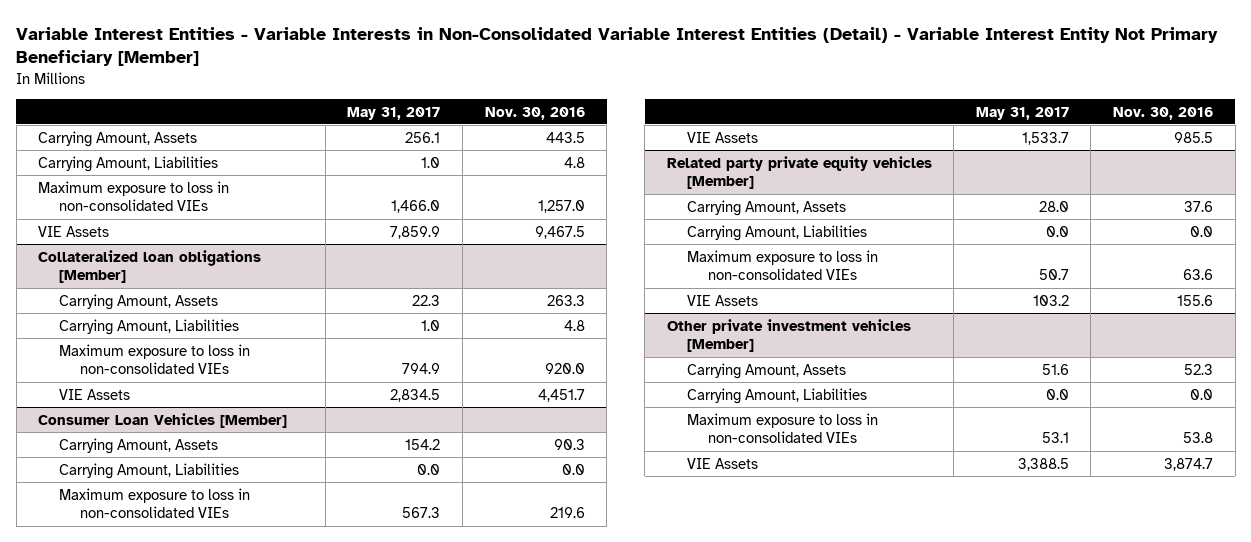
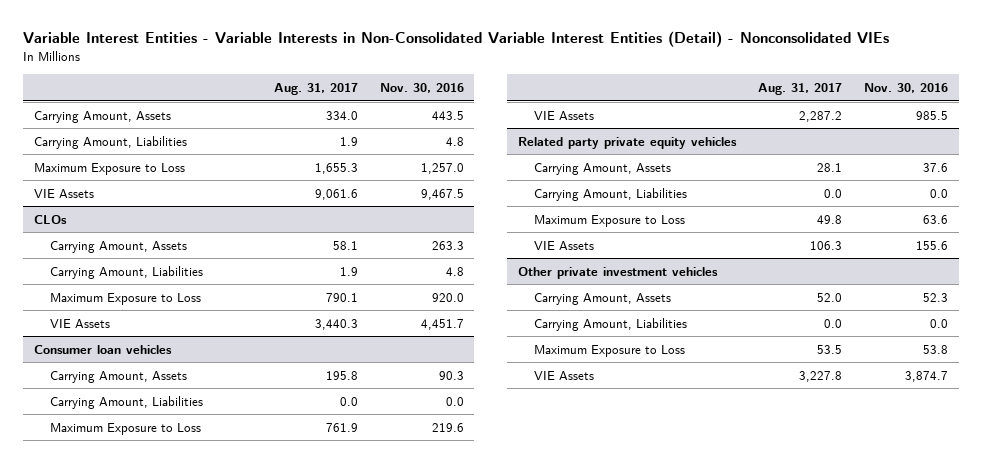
[16,26,1219,67] Variable Interest Entities - Variable Interests in Non-Consolidated Variable Interest Entities (Detail) - Variable Interest Entity Not Primary Beneficiary [Member] -> [23,31,890,48] Variable Interest Entities - Variable Interests in Non-Consolidated Variable Interest Entities (Detail) - Nonconsolidated VIEs
[347,106,441,120] May 31, 2017 -> none
none -> [273,82,358,95] Aug. 31, 2017
[38,180,230,212] Maximum exposure to loss in non-consolidated VIEs -> [33,162,185,175] Maximum Exposure to Loss
[38,249,262,284] Collateralized loan obligations [Member] -> [33,214,67,224] CLOs
[59,343,251,375] Maximum exposure to loss in non-consolidated VIEs -> [49,292,201,305] Maximum Exposure to Loss
[38,412,288,428] Consumer Loan Vehicles [Member] -> [33,344,172,354] Consumer loan vehicles
[59,487,251,519] Maximum exposure to loss in non-consolidated VIEs -> [49,422,201,435] Maximum Exposure to Loss
[666,155,932,190] Related party private equity vehicles [Member] -> [518,136,738,149] Related party private equity vehicles
[687,249,879,281] Maximum exposure to loss in non-consolidated VIEs -> [533,214,685,227] Maximum Exposure to Loss
[666,318,911,353] Other private investment vehicles [Member] -> [518,266,719,279] Other private investment vehicles
[687,412,879,444] Maximum exposure to loss in non-consolidated VIEs -> [533,344,685,357] Maximum Exposure to Loss

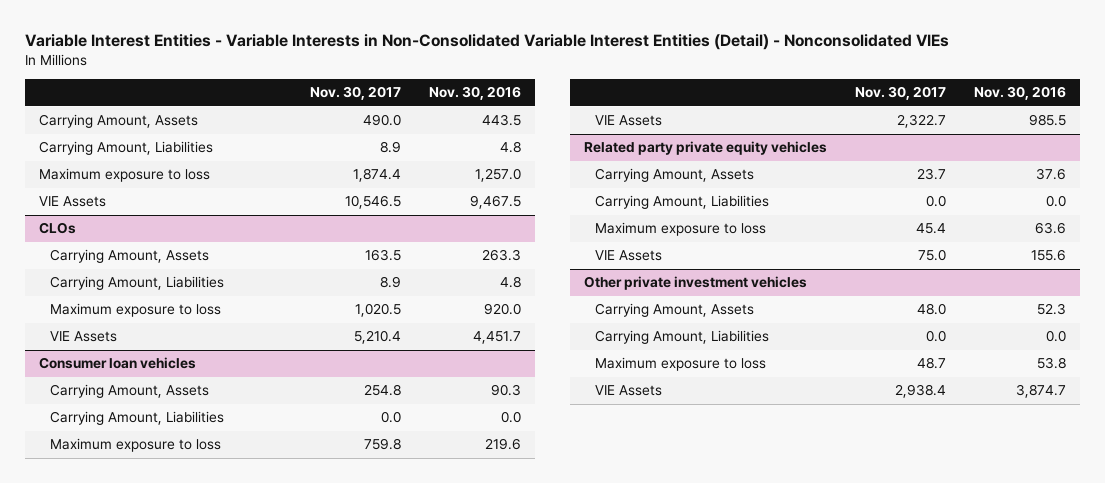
[273,82,358,95] Aug. 31, 2017 -> none
none -> [310,86,402,101] Nov. 30, 2017
[33,162,185,175] Maximum Exposure to Loss -> [38,168,210,183] Maximum exposure to loss
[49,292,201,305] Maximum Exposure to Loss -> [49,303,221,318] Maximum exposure to loss
[49,422,201,435] Maximum Exposure to Loss -> [49,438,221,453] Maximum exposure to loss
[533,214,685,227] Maximum Exposure to Loss -> [594,222,766,237] Maximum exposure to loss
[533,344,685,357] Maximum Exposure to Loss -> [594,357,766,372] Maximum exposure to loss

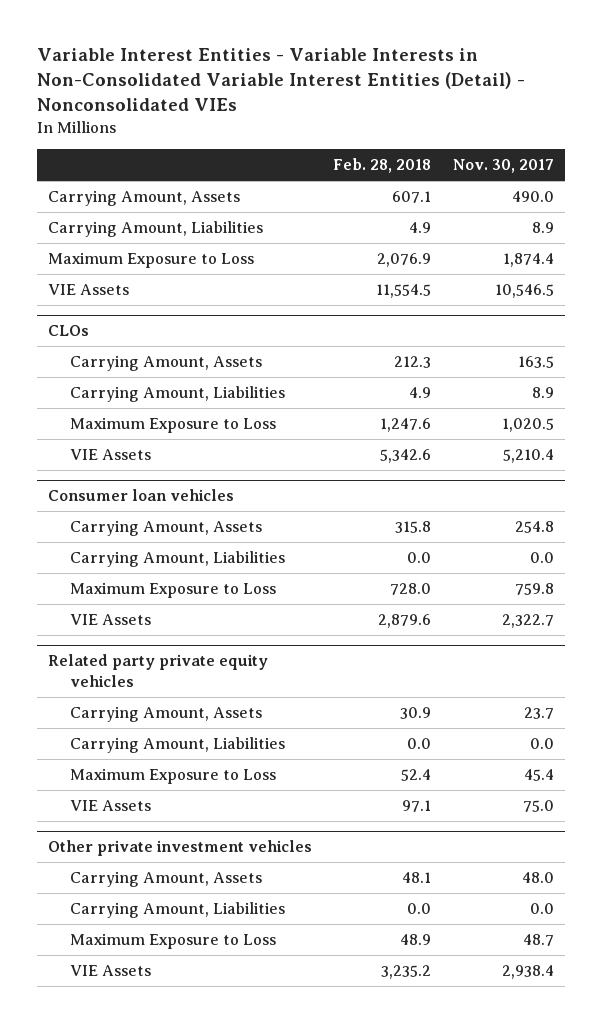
[429,86,522,101] Nov. 30, 2016 -> none
none -> [333,158,432,174] Feb. 28, 2018
[38,168,210,183] Maximum exposure to loss -> [47,252,254,269] Maximum Exposure to Loss
[49,303,221,318] Maximum exposure to loss -> [70,417,277,434] Maximum Exposure to Loss
[49,438,221,453] Maximum exposure to loss -> [70,582,277,599] Maximum Exposure to Loss
[594,222,766,237] Maximum exposure to loss -> [70,768,277,785] Maximum Exposure to Loss
[594,357,766,372] Maximum exposure to loss -> [70,933,277,950] Maximum Exposure to Loss

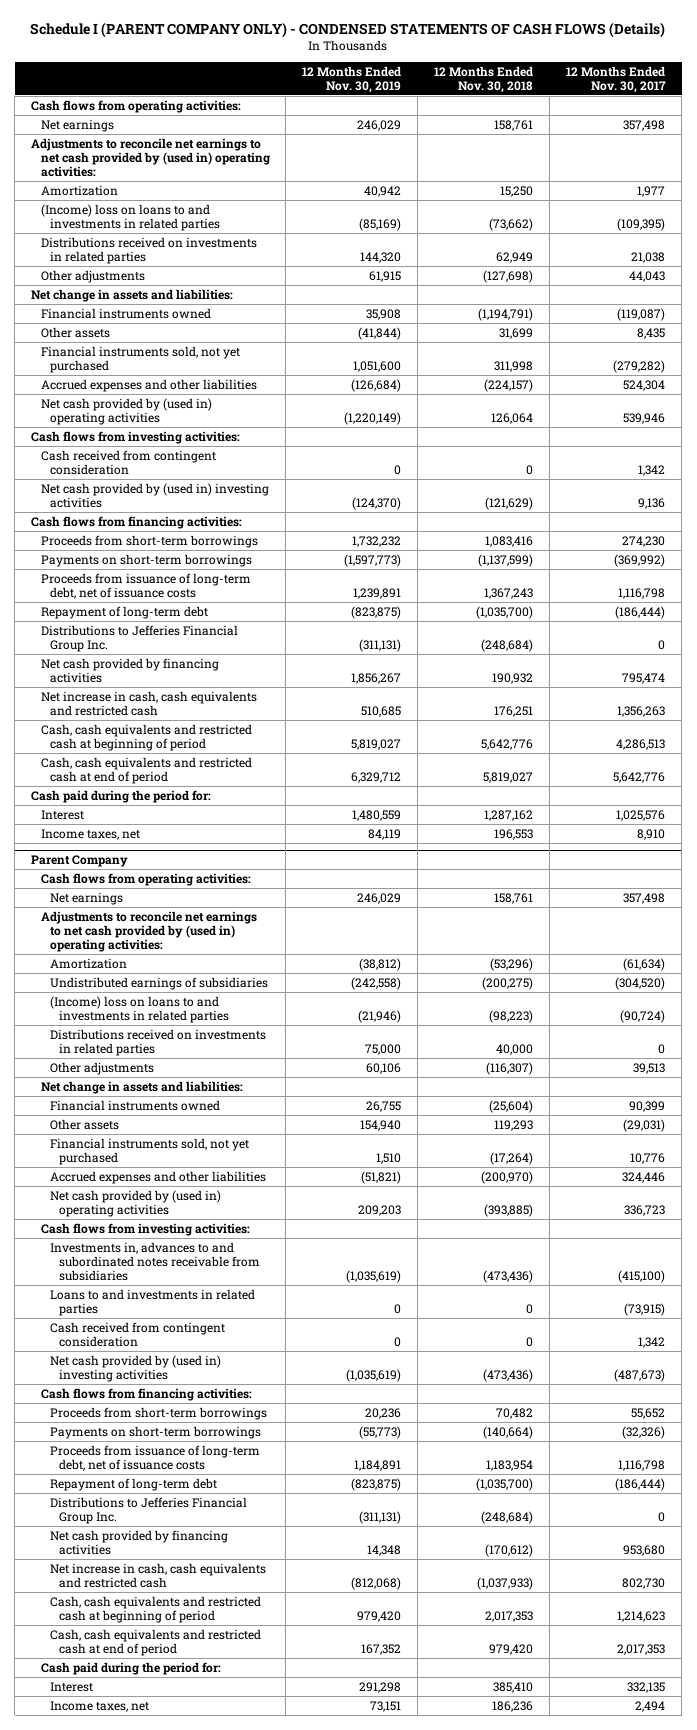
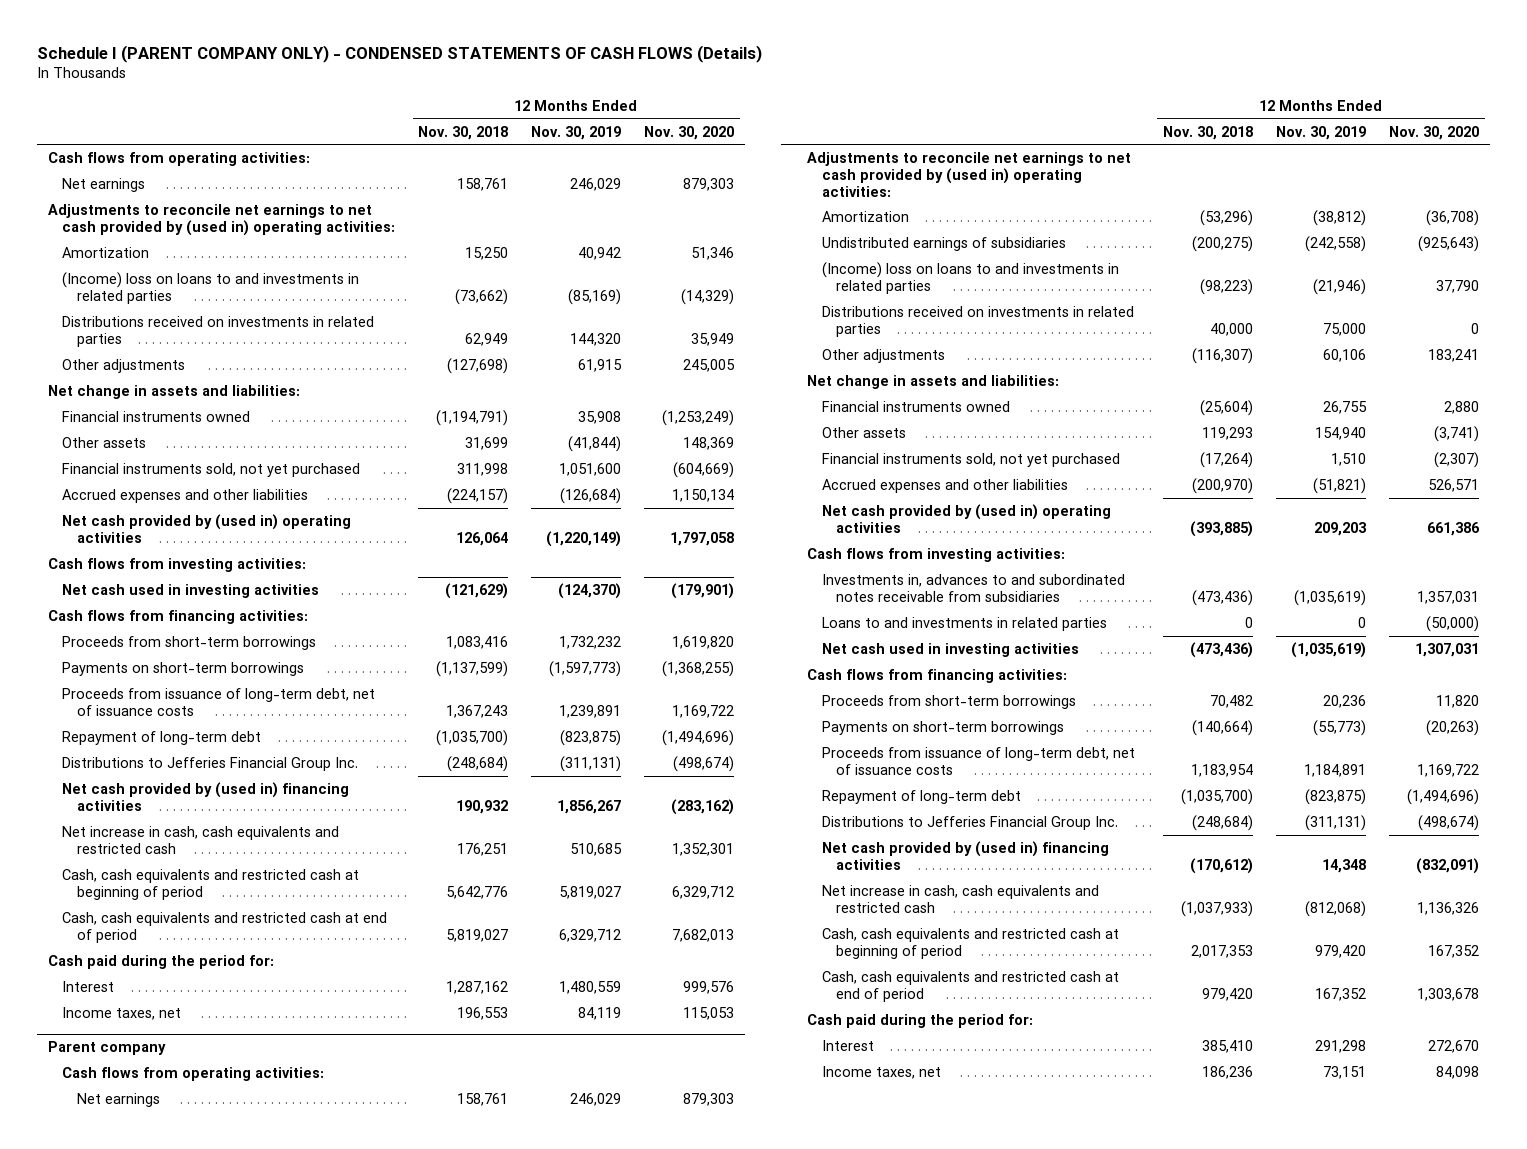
[566,65,667,93] 12 Months Ended Nov. 30, 2017 -> none
none -> [643,125,734,140] Nov. 30, 2020
[40,449,216,475] Cash received from contingent consideration -> none
[40,482,269,508] Net cash provided by (used in) investing activities -> [62,583,320,598] Net cash used in investing activities
[40,657,219,683] Net cash provided by financing activities -> [62,781,350,811] Net cash provided by (used in) financing activities
[31,854,129,867] Parent Company -> [47,1041,166,1056] Parent company
[49,1321,225,1347] Cash received from contingent consideration -> none
[49,1354,221,1382] Net cash provided by (used in) investing activities -> [821,642,1079,657] Net cash used in investing activities
[49,1529,228,1555] Net cash provided by financing activities -> [821,840,1109,870] Net cash provided by (used in) financing activities

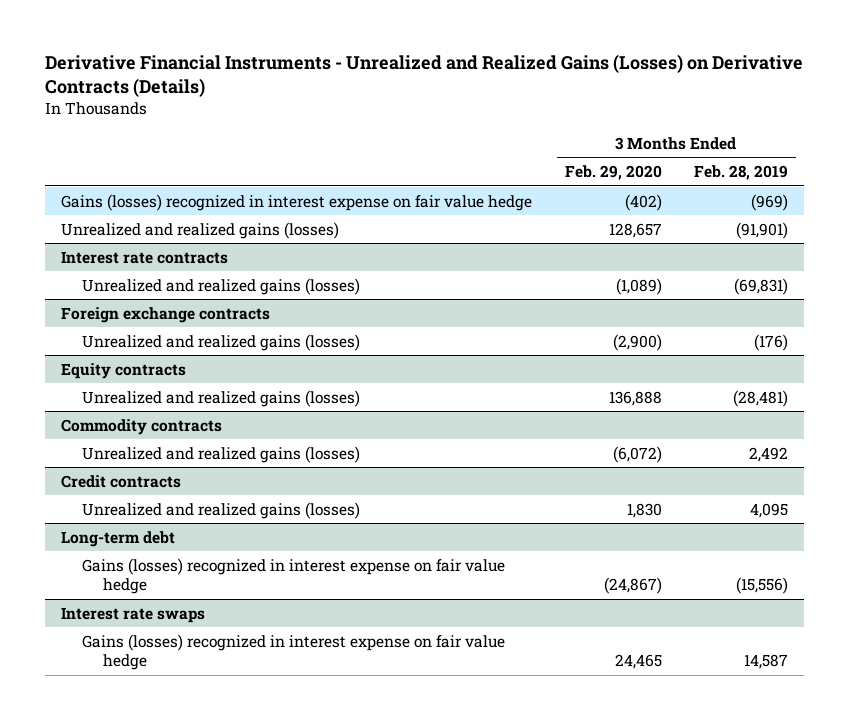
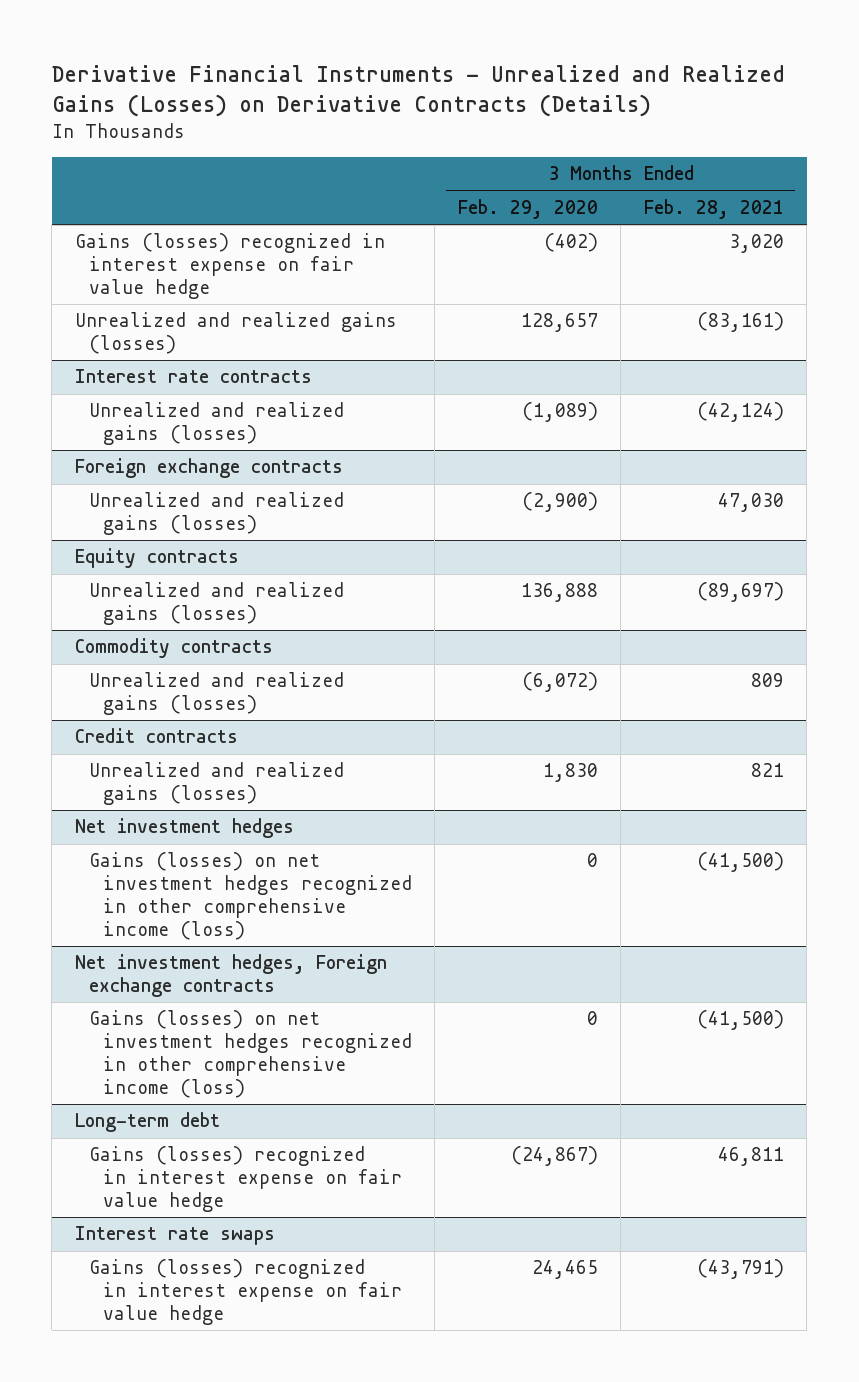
[694,165,789,181] Feb. 28, 2019 -> none
none -> [643,199,784,220] Feb. 28, 2021
none -> [75,818,295,839] Net investment hedges
none -> [88,852,412,940] Gains (losses) on net investment hedges recognized in other comprehensive income (loss)
none -> [75,954,388,998] Net investment hedges, Foreign exchange contracts
none -> [88,1010,412,1098] Gains (losses) on net investment hedges recognized in other comprehensive income (loss)

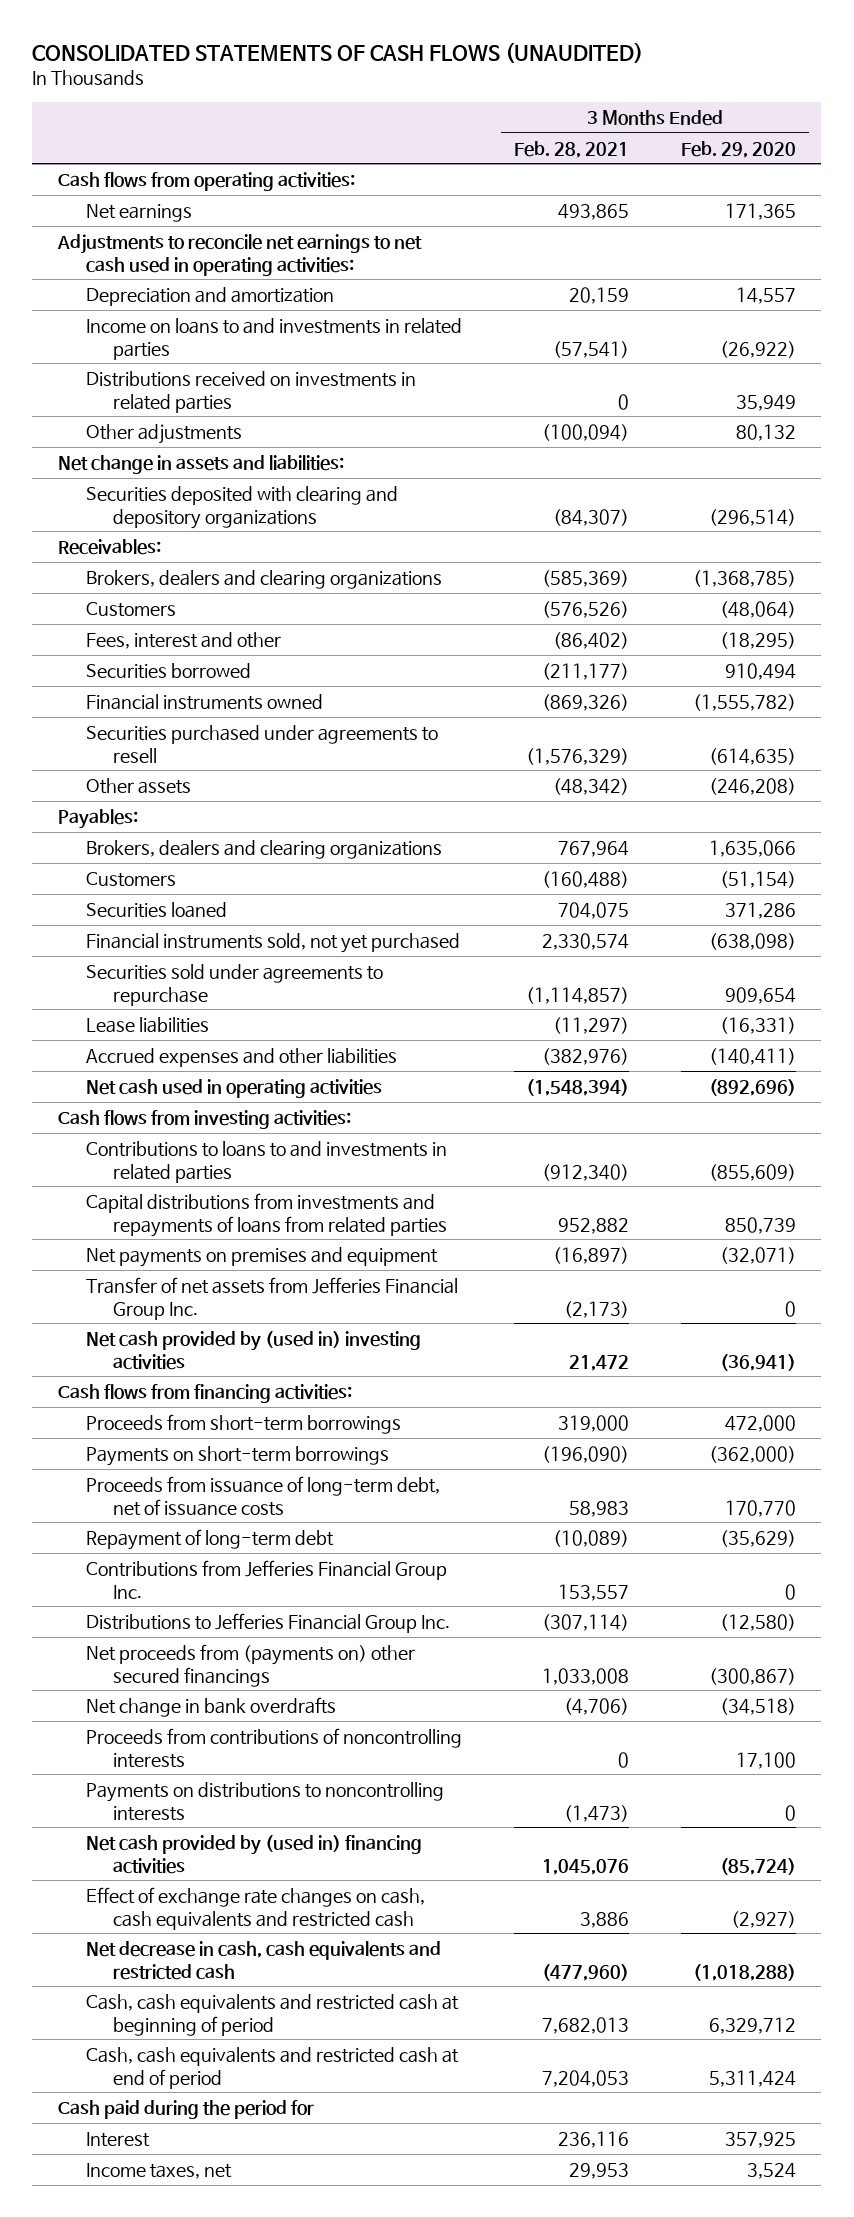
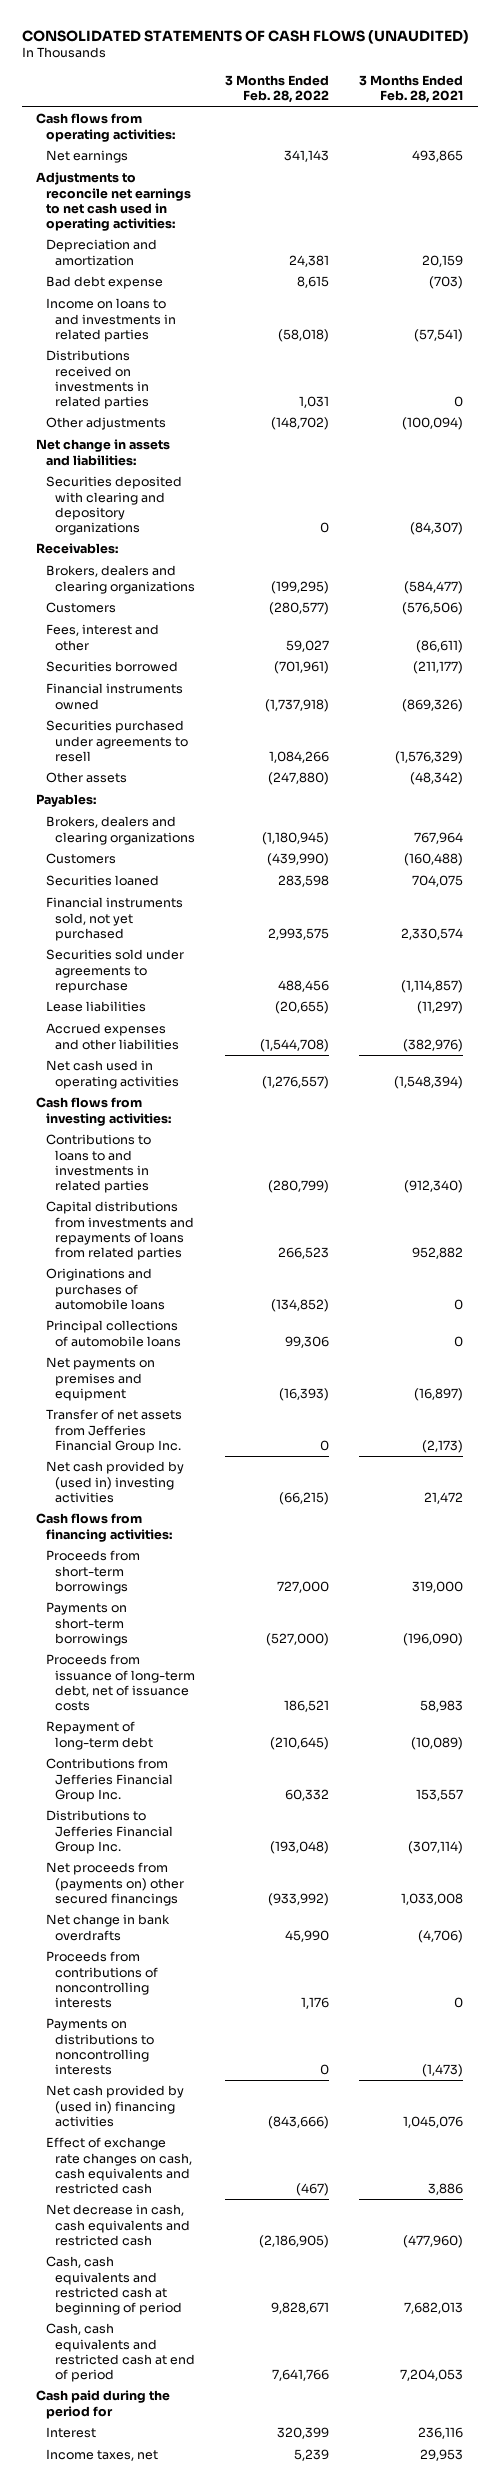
[680,140,796,158] Feb. 29, 2020 -> none
none -> [225,74,330,104] 3 Months Ended Feb. 28, 2022
none -> [45,276,163,290] Bad debt expense
[541,569,629,587] (585,369) -> [404,580,464,594] (584,477)
[541,600,629,618] (576,526) -> [402,602,464,616] (576,506)
[552,631,629,649] (86,402) -> [416,639,464,653] (86,611)
none -> [45,1268,166,1310] Originations and purchases of automobile loans
none -> [45,1320,182,1347] Principal collections of automobile loans

